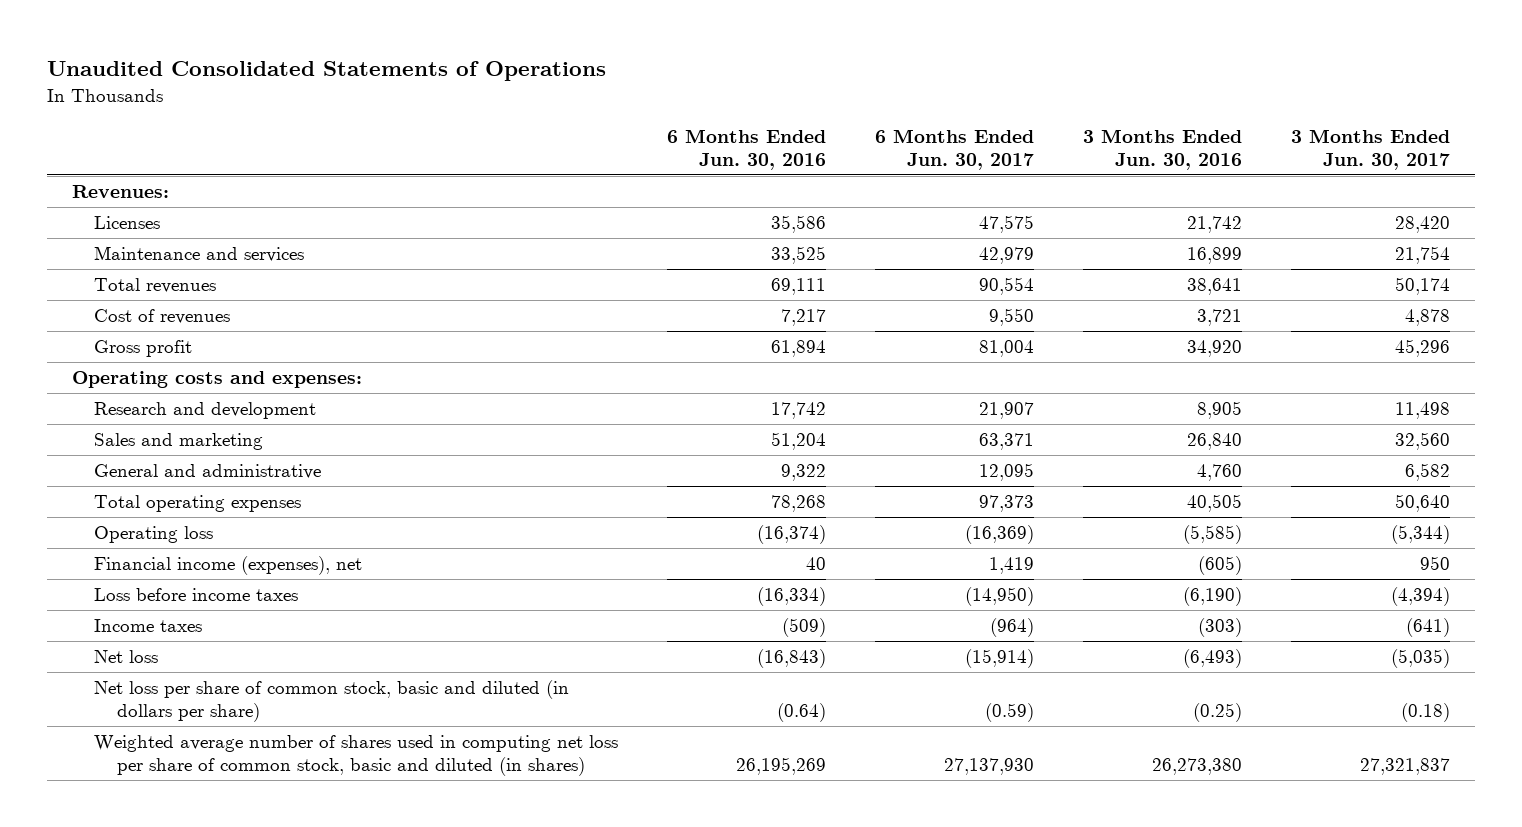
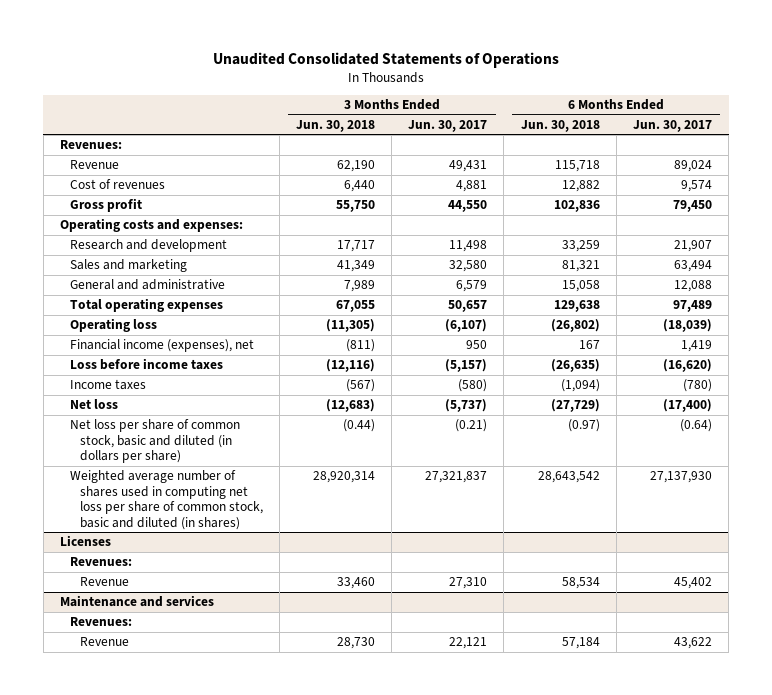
[667,128,827,170] 6 Months Ended Jun. 30, 2016 -> none
[1083,128,1243,170] 3 Months Ended Jun. 30, 2016 -> none
none -> [295,119,375,132] Jun. 30, 2018
none -> [520,119,600,132] Jun. 30, 2018
[94,215,161,229] Licenses -> none
[94,245,305,262] Maintenance and services -> none
[94,277,217,293] Total revenues -> none
none -> [69,160,119,170] Revenue
[989,307,1035,326] 9,550 -> [680,180,712,193] 9,574
[1405,308,1451,326] 4,878 -> [456,180,488,193] 4,881
[979,339,1035,357] 81,004 -> [672,200,712,213] 79,450
[1395,338,1451,357] 45,296 -> [448,200,488,213] 44,550
[979,432,1035,450] 63,371 -> [673,260,712,273] 63,494
[1395,431,1451,450] 32,560 -> [449,260,488,273] 32,580
[979,462,1035,481] 12,095 -> [673,280,712,293] 12,088
[1405,462,1451,481] 6,582 -> [456,280,488,293] 6,579
[979,494,1035,512] 97,373 -> [672,300,712,313] 97,489
[1395,493,1451,512] 50,640 -> [448,300,488,313] 50,657
[965,524,1035,544] (16,369) -> [662,319,712,333] (18,039)
[1391,524,1451,544] (5,344) -> [445,319,488,333] (6,107)
[965,586,1035,606] (14,950) -> [662,359,712,373] (16,620)
[1391,586,1451,606] (4,394) -> [445,359,488,373] (5,157)
[990,617,1035,637] (964) -> [682,379,712,393] (780)
[1406,617,1451,637] (641) -> [458,379,488,393] (580)
[965,648,1035,668] (15,914) -> [662,399,712,413] (17,400)
[1391,648,1451,668] (5,035) -> [445,399,488,413] (5,737)
[985,703,1035,723] (0.59) -> [679,419,712,433] (0.64)
[1401,703,1451,723] (0.18) -> [455,419,488,433] (0.21)
none -> [60,535,112,547] Licenses
none -> [69,557,132,567] Revenues:
none -> [79,577,129,587] Revenue
none -> [60,595,215,608] Maintenance and services
none -> [69,617,132,627] Revenues:
none -> [79,637,129,647] Revenue

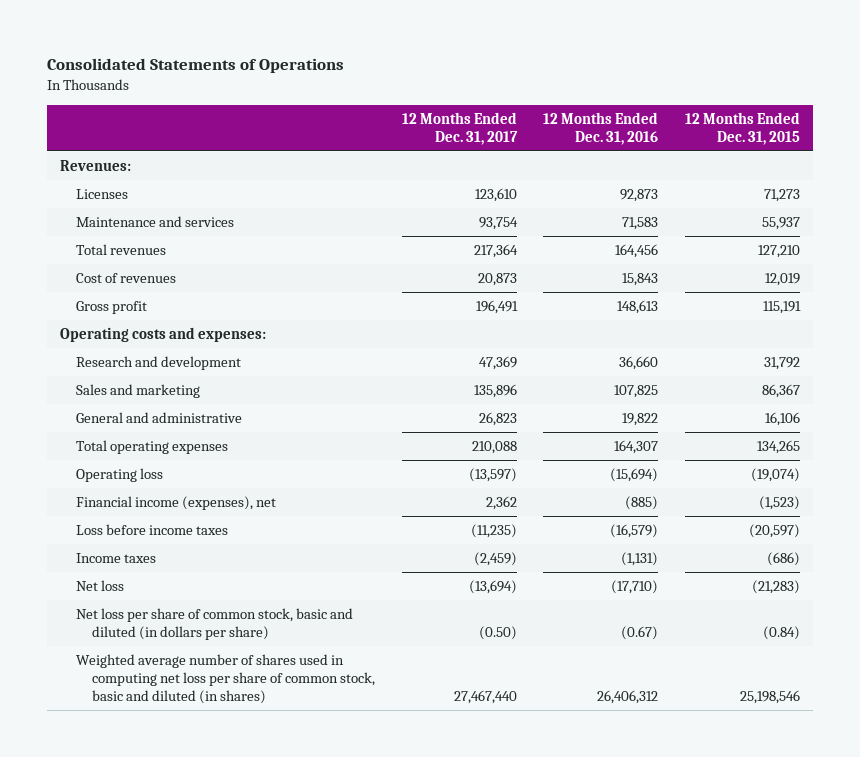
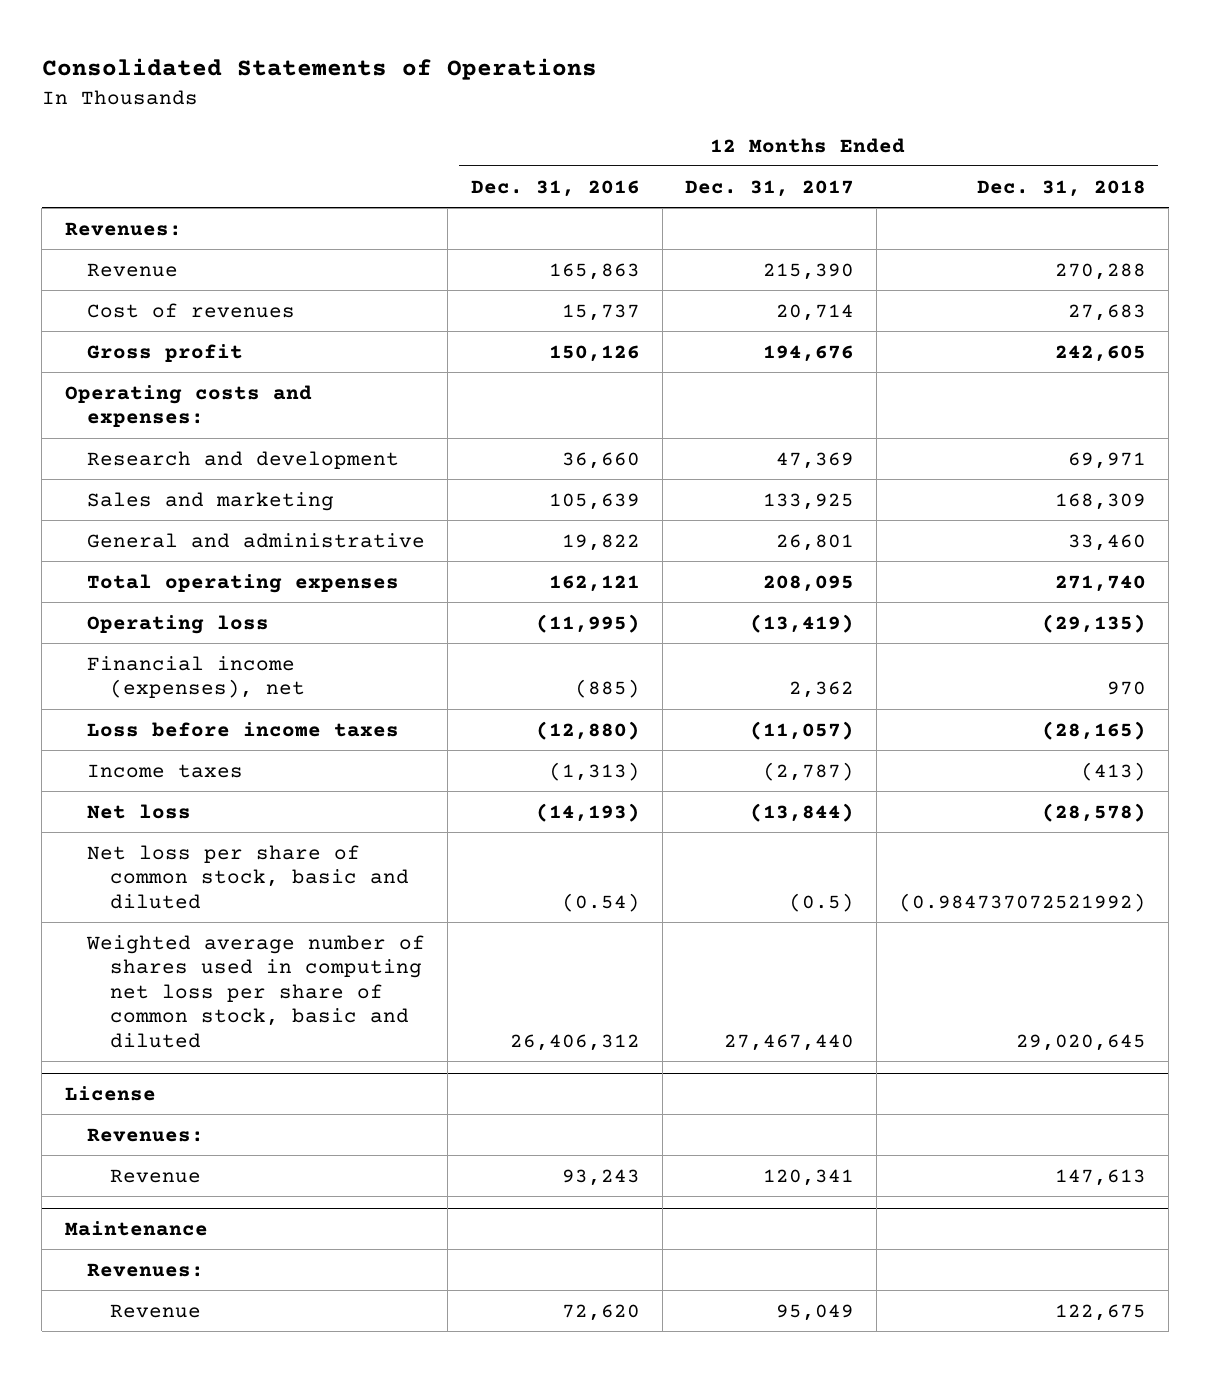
[684,112,800,145] 12 Months Ended Dec. 31, 2015 -> none
none -> [977,179,1147,197] Dec. 31, 2018
[76,189,129,200] Licenses -> none
[76,216,235,228] Maintenance and services -> none
[76,244,167,256] Total revenues -> none
none -> [87,262,179,277] Revenue
[477,273,517,287] 20,873 -> [775,303,854,321] 20,714
[622,273,659,287] 15,843 -> [561,303,640,321] 15,737
[475,300,518,315] 196,491 -> [762,344,854,362] 194,676
[617,300,659,315] 148,613 -> [548,344,640,362] 150,126
[473,384,517,399] 135,896 -> [762,492,854,510] 133,925
[614,385,659,399] 107,825 -> [548,492,640,510] 105,639
[478,412,517,427] 26,823 -> [775,533,854,551] 26,801
[471,441,517,455] 210,088 -> [762,574,854,592] 208,095
[614,440,659,455] 164,307 -> [548,574,640,592] 162,121
[468,468,517,483] (13,597) -> [749,613,854,633] (13,419)
[610,468,659,483] (15,694) -> [535,613,640,633] (11,995)
[470,524,517,539] (11,235) -> [749,720,854,740] (11,057)
[610,524,659,539] (16,579) -> [535,720,640,740] (12,880)
[473,552,517,567] (2,459) -> [762,761,854,781] (2,787)
[621,552,659,567] (1,131) -> [548,761,640,781] (1,313)
[468,580,517,595] (13,694) -> [749,802,854,822] (13,844)
[611,580,659,595] (17,710) -> [535,802,640,822] (14,193)
[76,608,354,640] Net loss per share of common stock, basic and diluted (in dollars per share) -> [87,844,410,909] Net loss per share of common stock, basic and diluted
[478,625,517,640] (0.50) -> [788,892,854,912] (0.5)
[621,625,659,640] (0.67) -> [561,892,640,912] (0.54)
[76,654,376,704] Weighted average number of shares used in computing net loss per share of common stock, basic and diluted (in shares) -> [86,934,426,1048] Weighted average number of shares used in computing net loss per share of common stock, basic and diluted
none -> [64,1086,156,1102] License
none -> [87,1127,205,1142] Revenues:
none -> [110,1168,202,1183] Revenue
none -> [64,1221,208,1237] Maintenance
none -> [87,1262,205,1277] Revenues:
none -> [110,1303,202,1318] Revenue

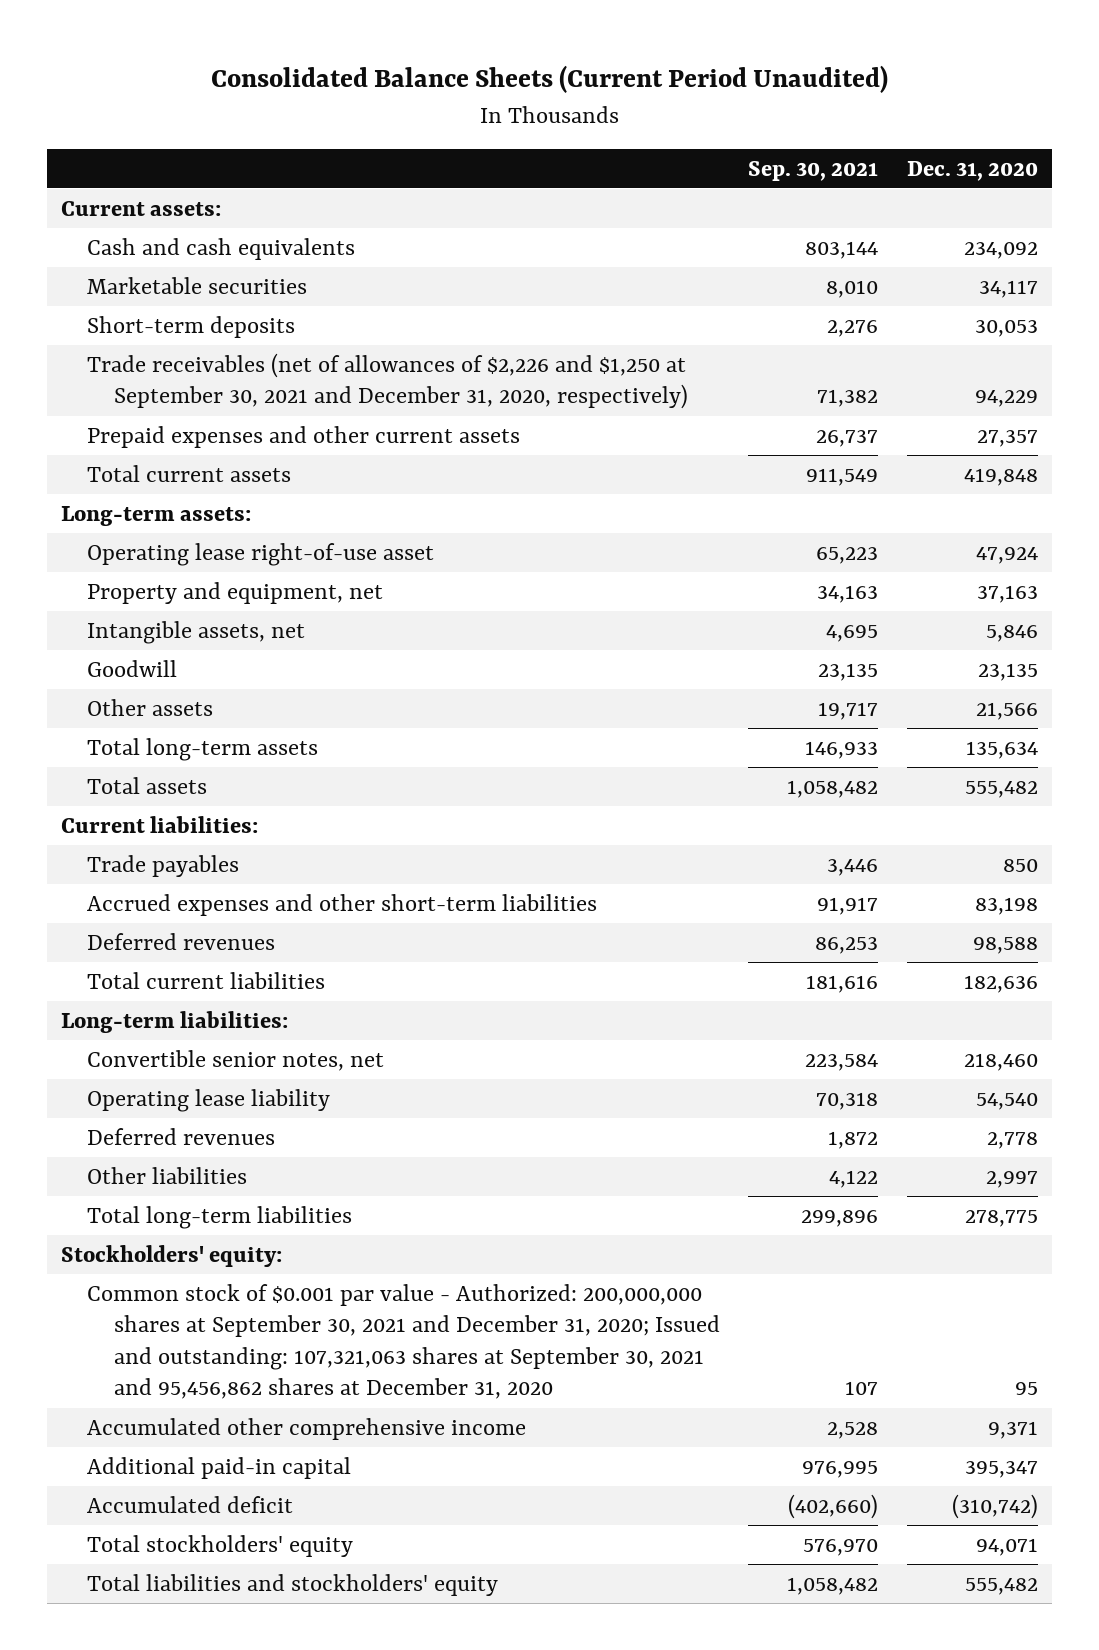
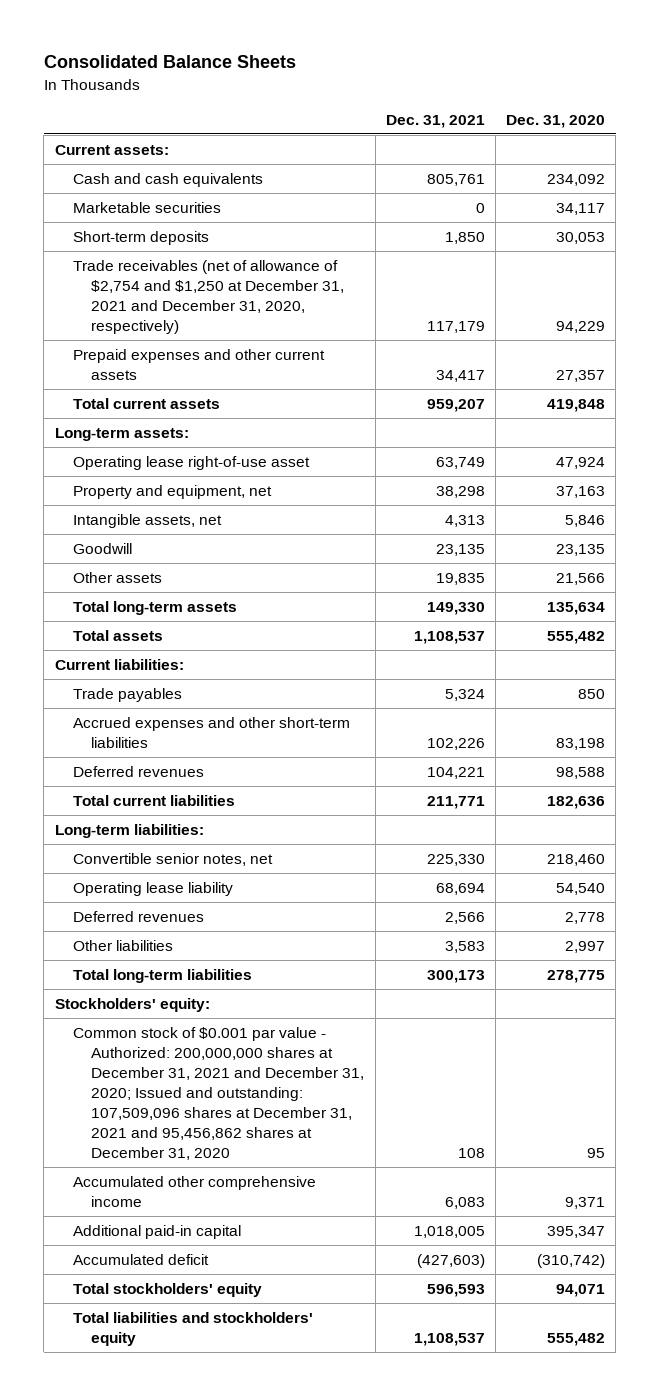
[210,65,888,94] Consolidated Balance Sheets (Current Period Unaudited) -> [43,55,296,69] Consolidated Balance Sheets
[748,160,879,181] Sep. 30, 2021 -> none
none -> [385,114,485,128] Dec. 31, 2021
[87,353,688,410] Trade receivables (net of allowances of $2,226 and $1,250 at September 30, 2021 and December 31, 2020, respectively) -> [72,259,345,335] Trade receivables (net of allowance of $2,754 and $1,250 at December 31, 2021 and December 31, 2020, respectively)
[87,1284,720,1400] Common stock of $0.001 par value - Authorized: 200,000,000 shares at September 30, 2021 and December 31, 2020; Issued and outstanding: 107,321,063 shares at September 30, 2021 and 95,456,862 shares at December 31, 2020 -> [72,1026,365,1161] Common stock of $0.001 par value - Authorized: 200,000,000 shares at December 31, 2021 and December 31, 2020; Issued and outstanding: 107,509,096 shares at December 31, 2021 and 95,456,862 shares at December 31, 2020

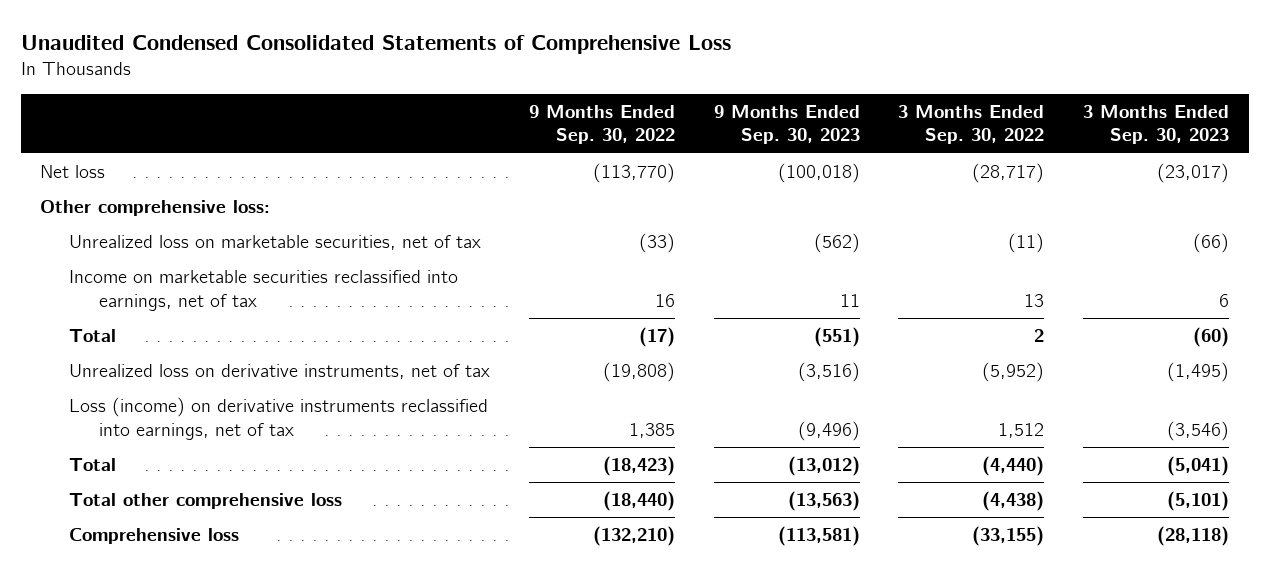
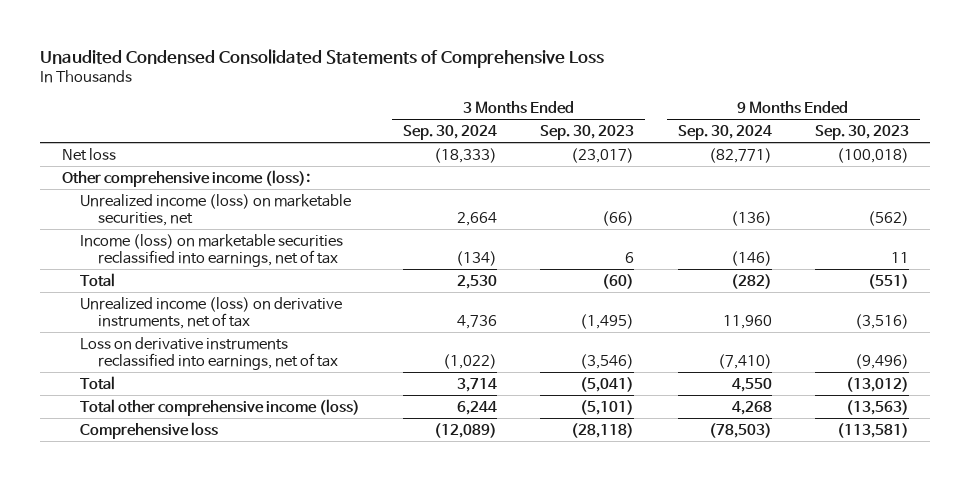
[529,104,676,145] 9 Months Ended Sep. 30, 2022 -> none
[898,104,1045,145] 3 Months Ended Sep. 30, 2022 -> none
none -> [403,124,498,140] Sep. 30, 2024
none -> [677,124,772,140] Sep. 30, 2024
[40,199,271,216] Other comprehensive loss: -> [61,169,310,187] Other comprehensive income (loss):
[69,234,482,250] Unrealized loss on marketable securities, net of tax -> [80,193,352,227] Unrealized income (loss) on marketable securities, net
[69,269,459,311] Income on marketable securities reclassified into earnings, net of tax -> [80,233,344,268] Income (loss) on marketable securities reclassified into earnings, net of tax
[69,363,491,379] Unrealized loss on derivative instruments, net of tax -> [80,296,343,330] Unrealized income (loss) on derivative instruments, net of tax
[69,396,489,440] Loss (income) on derivative instruments reclassified into earnings, net of tax -> [80,336,339,371] Loss on derivative instruments reclassified into earnings, net of tax
[69,492,343,509] Total other comprehensive loss -> [80,398,361,416] Total other comprehensive income (loss)

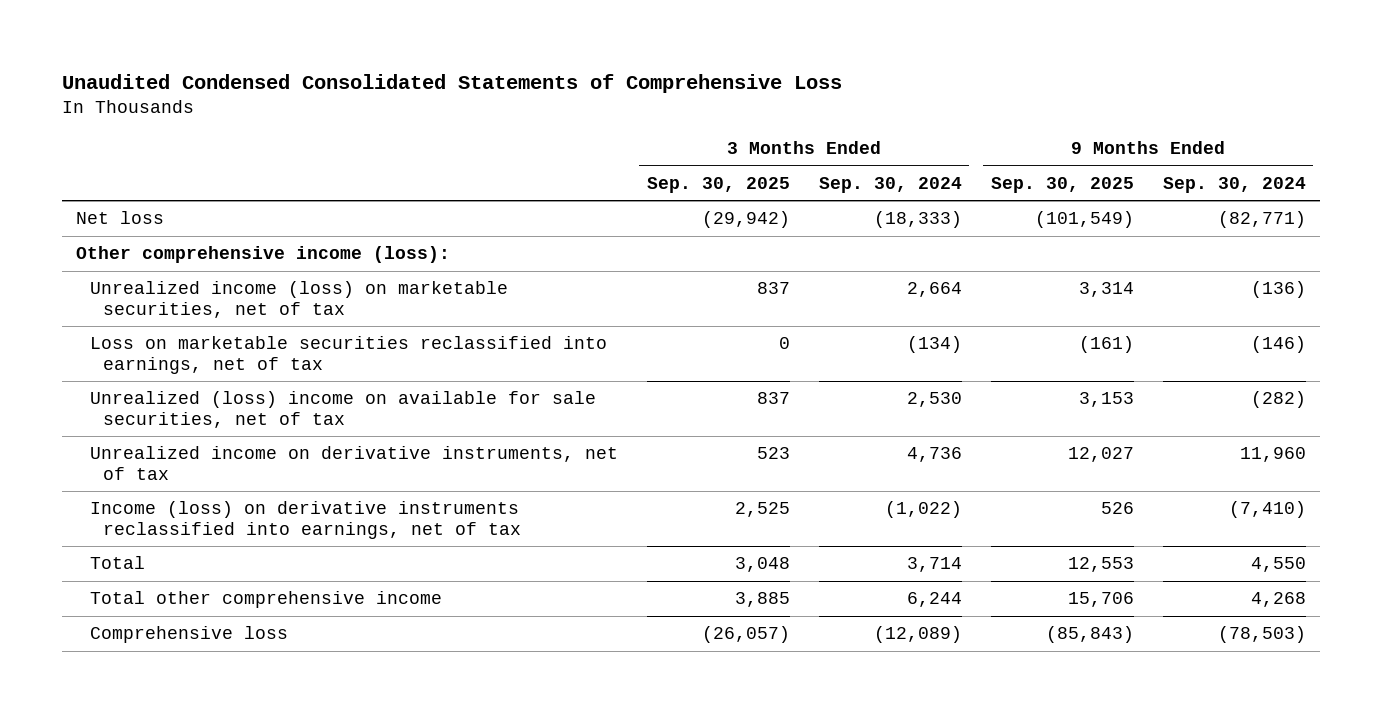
[540,124,635,140] Sep. 30, 2023 -> none
[814,124,909,140] Sep. 30, 2023 -> none
none -> [646,176,790,193] Sep. 30, 2025
none -> [990,176,1134,193] Sep. 30, 2025
[80,193,352,227] Unrealized income (loss) on marketable securities, net -> [89,281,508,318] Unrealized income (loss) on marketable securities, net of tax
[80,233,344,268] Income (loss) on marketable securities reclassified into earnings, net of tax -> [89,336,607,374] Loss on marketable securities reclassified into earnings, net of tax
[80,272,116,287] Total -> [89,391,596,428] Unrealized (loss) income on available for sale securities, net of tax
[80,296,343,330] Unrealized income (loss) on derivative instruments, net of tax -> [89,446,618,480] Unrealized income on derivative instruments, net of tax
[80,336,339,371] Loss on derivative instruments reclassified into earnings, net of tax -> [89,501,522,539] Income (loss) on derivative instruments reclassified into earnings, net of tax
[80,398,361,416] Total other comprehensive income (loss) -> [89,591,442,609] Total other comprehensive income

